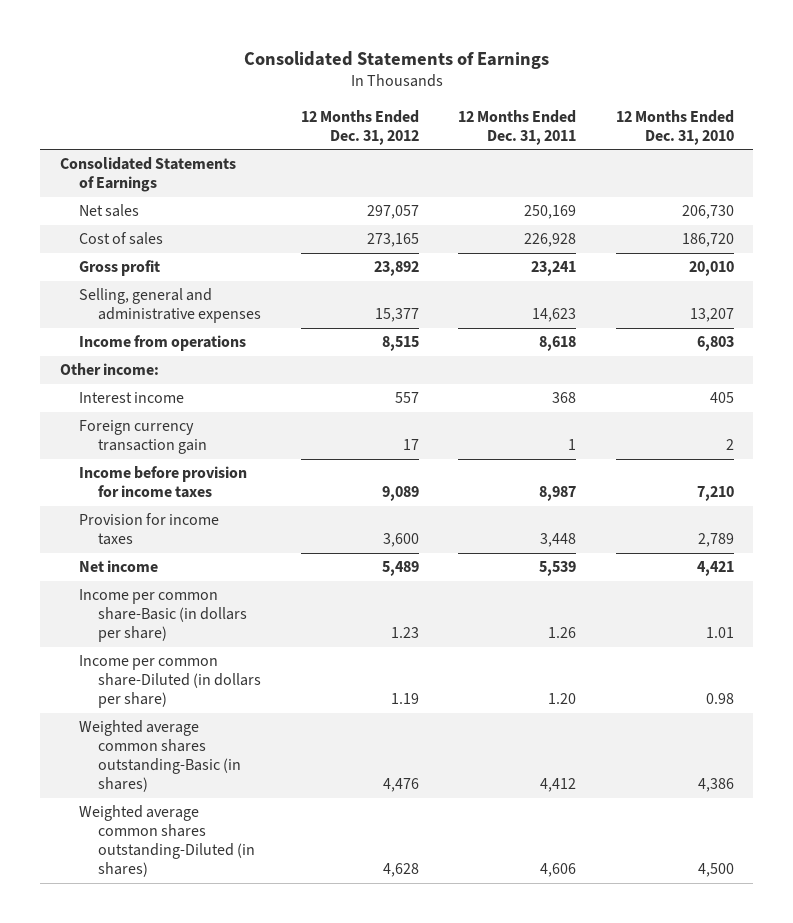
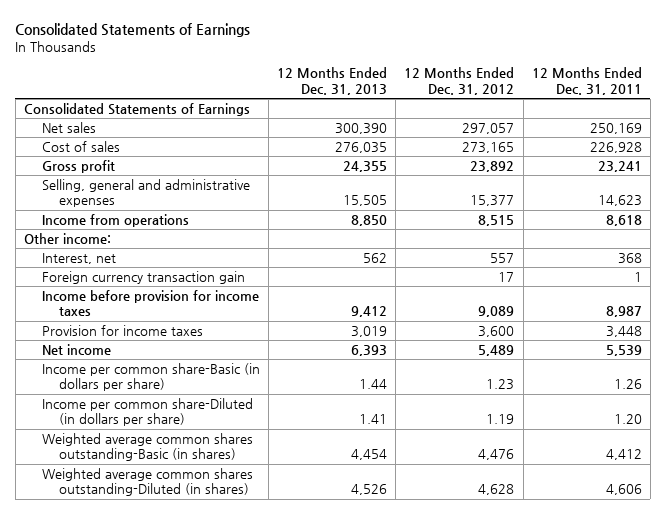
[615,109,734,145] 12 Months Ended Dec. 31, 2010 -> none
none -> [276,67,387,95] 12 Months Ended Dec. 31, 2013
[78,392,184,404] Interest income -> [41,252,116,264] Interest, net

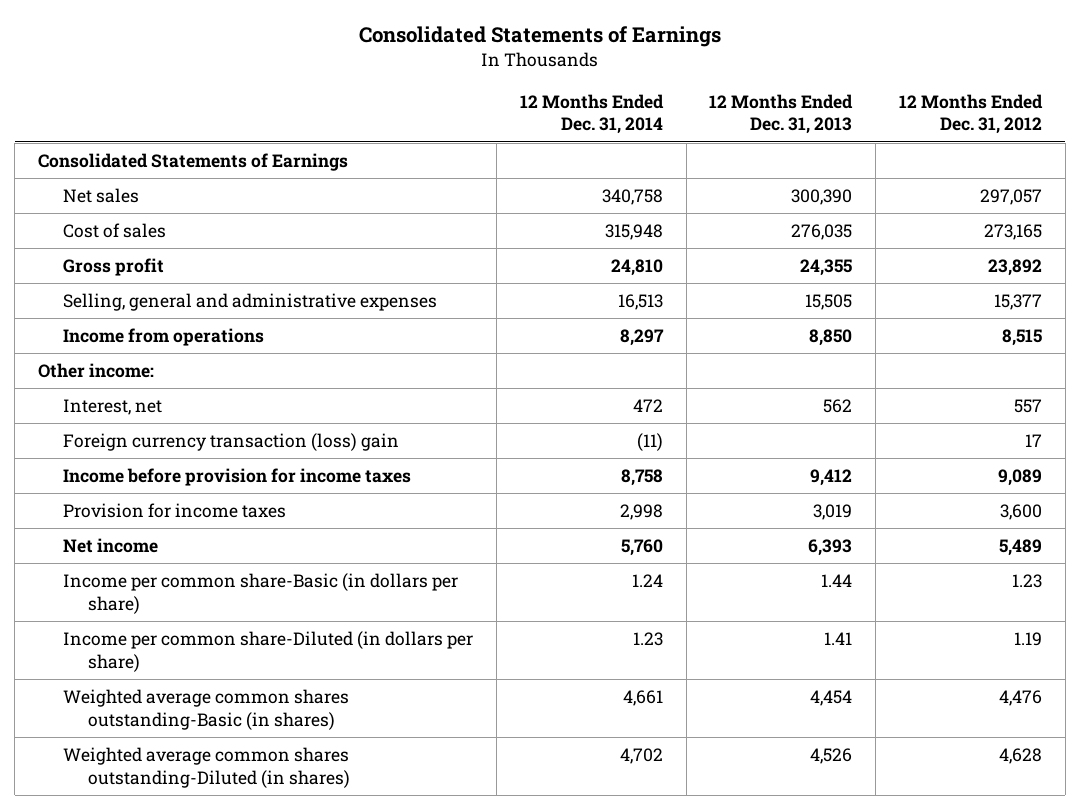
[531,67,642,95] 12 Months Ended Dec. 31, 2011 -> none
none -> [519,93,664,135] 12 Months Ended Dec. 31, 2014
[41,270,245,284] Foreign currency transaction gain -> [63,433,400,452] Foreign currency transaction (loss) gain

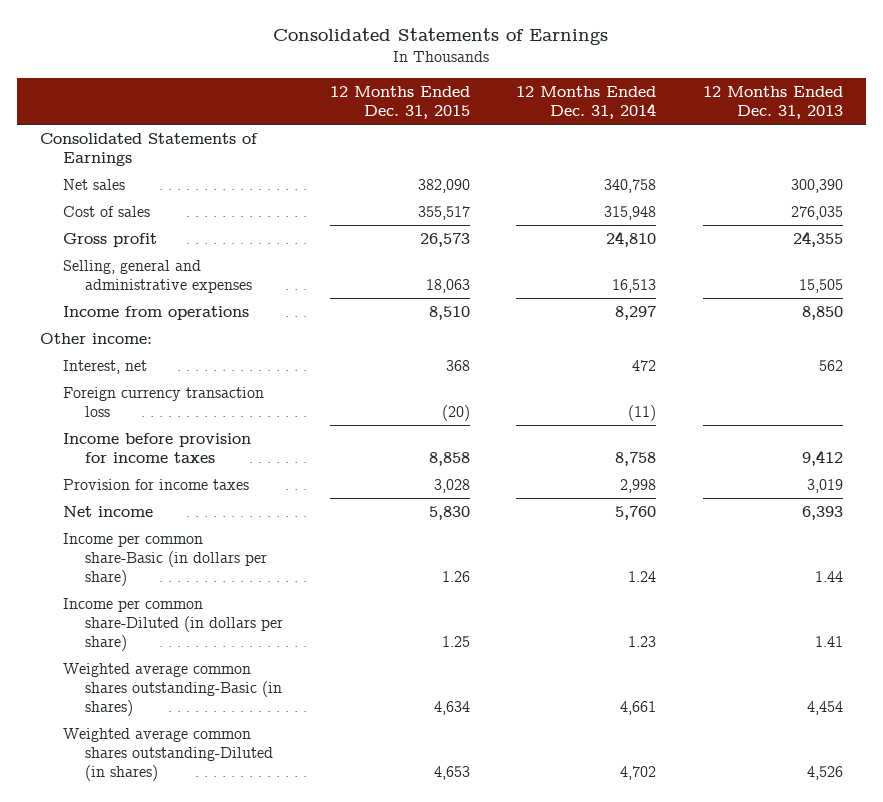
[898,93,1043,135] 12 Months Ended Dec. 31, 2012 -> none
none -> [329,86,470,120] 12 Months Ended Dec. 31, 2015
[63,433,400,452] Foreign currency transaction (loss) gain -> [62,387,264,418] Foreign currency transaction loss

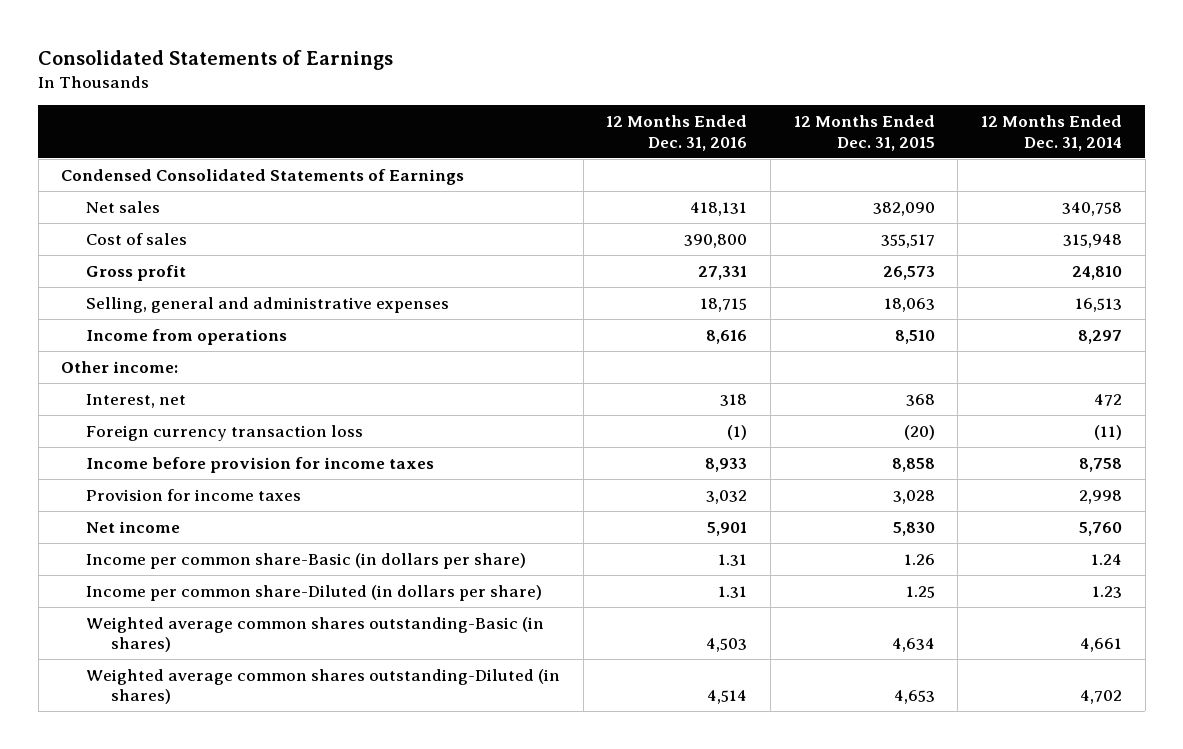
[702,86,843,120] 12 Months Ended Dec. 31, 2013 -> none
none -> [606,115,748,151] 12 Months Ended Dec. 31, 2016
[40,133,259,167] Consolidated Statements of Earnings -> [61,168,465,185] Condensed Consolidated Statements of Earnings

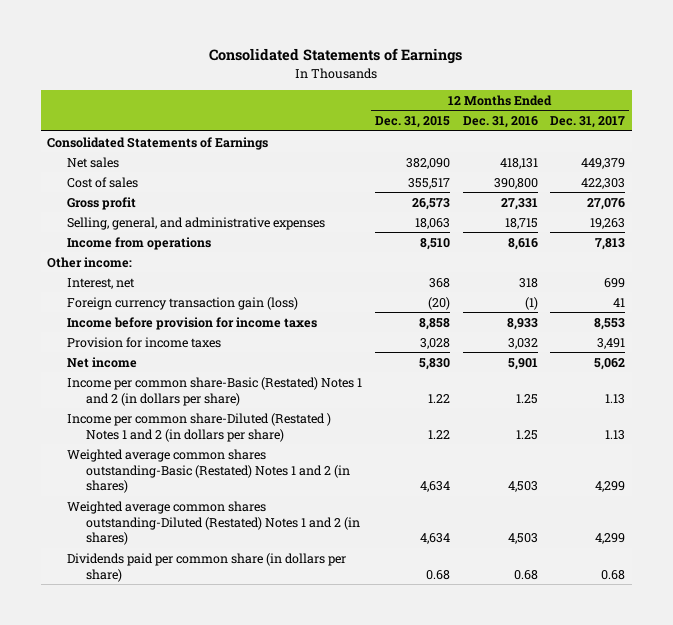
[980,115,1122,151] 12 Months Ended Dec. 31, 2014 -> none
none -> [550,116,626,129] Dec. 31, 2017
[61,168,465,185] Condensed Consolidated Statements of Earnings -> [47,136,269,150] Consolidated Statements of Earnings
[85,296,449,313] Selling, general and administrative expenses -> [66,216,325,230] Selling, general, and administrative expenses
[85,424,363,441] Foreign currency transaction loss -> [66,296,298,310] Foreign currency transaction gain (loss)
[85,552,526,569] Income per common share-Basic (in dollars per share) -> [66,376,362,406] Income per common share-Basic (Restated) Notes 1 and 2 (in dollars per share)
[718,553,748,566] 1.31 -> [515,393,538,404] 1.25
[903,553,935,565] 1.26 -> [427,393,450,403] 1.22
[85,584,542,601] Income per common share-Diluted (in dollars per share) -> [66,412,331,442] Income per common share-Diluted (Restated ) Notes 1 and 2 (in dollars per share)
[718,585,748,598] 1.31 -> [515,429,538,440] 1.25
[905,585,935,598] 1.25 -> [427,429,450,439] 1.22
[85,616,544,653] Weighted average common shares outstanding-Basic (in shares) -> [66,448,351,494] Weighted average common shares outstanding-Basic (Restated) Notes 1 and 2 (in shares)
[85,668,560,705] Weighted average common shares outstanding-Diluted (in shares) -> [66,500,361,546] Weighted average common shares outstanding-Diluted (Restated) Notes 1 and 2 (in shares)
[707,690,748,705] 4,514 -> [507,533,538,545] 4,503
[893,690,935,705] 4,653 -> [419,533,450,545] 4,634
none -> [66,552,346,582] Dividends paid per common share (in dollars per share)

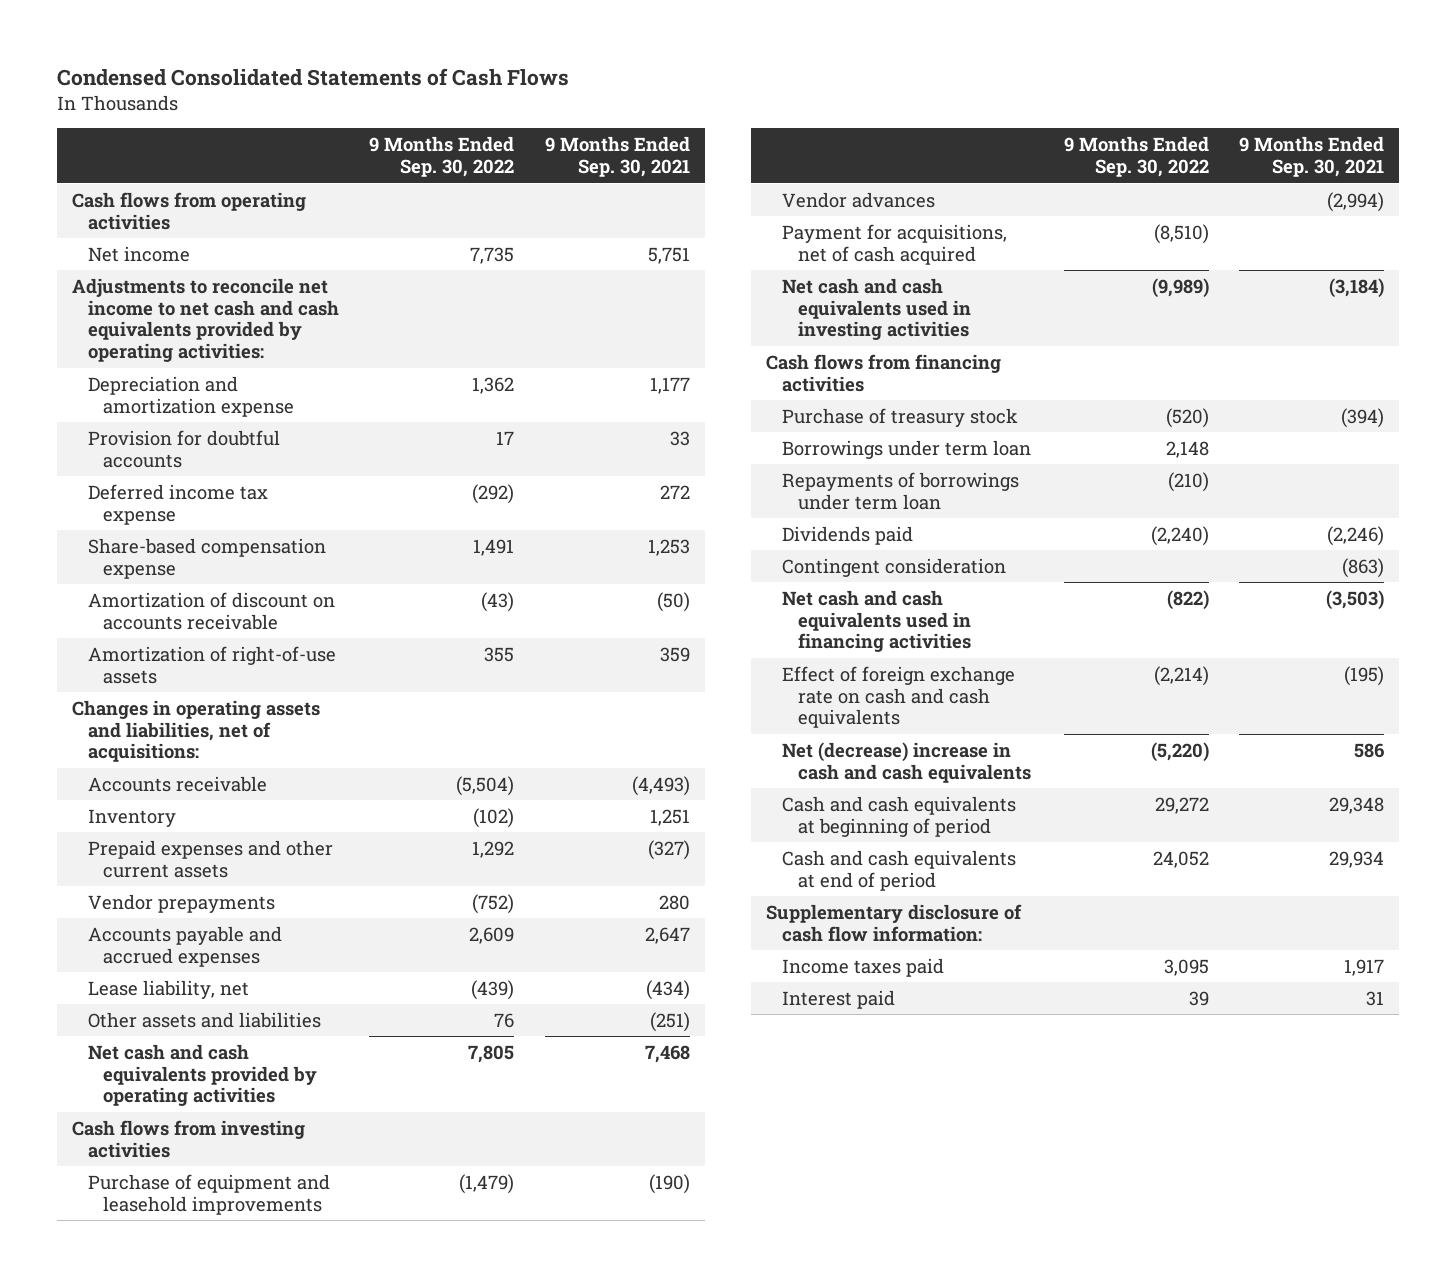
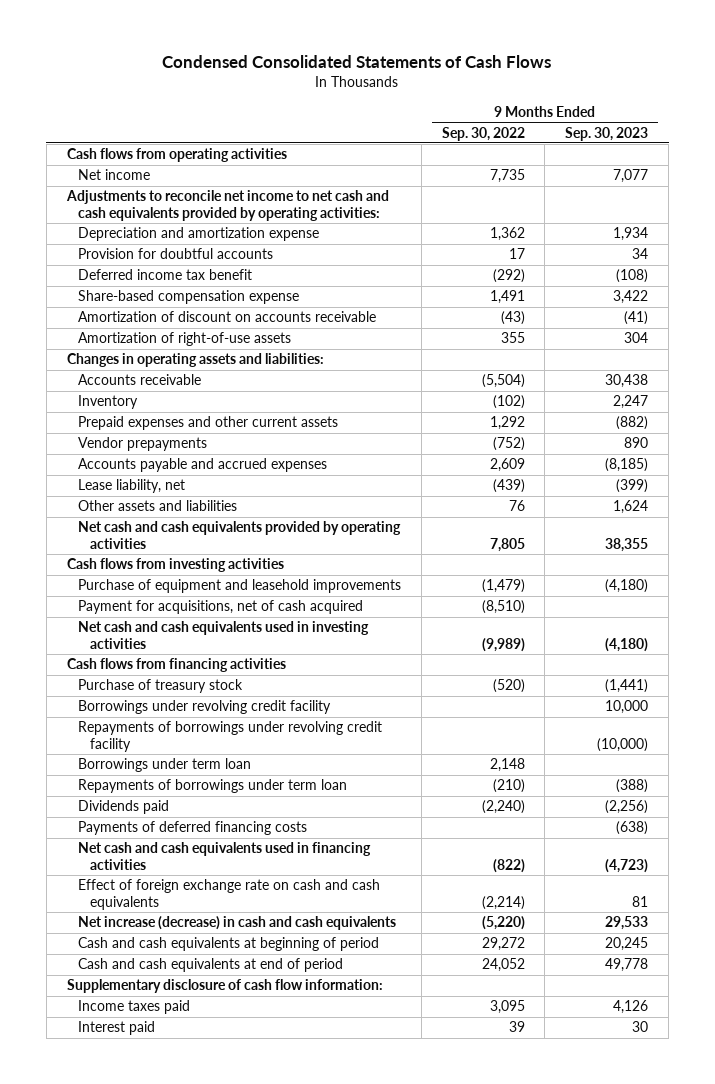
[544,136,690,178] 9 Months Ended Sep. 30, 2021 -> none
none -> [565,126,649,141] Sep. 30, 2023
[87,483,268,525] Deferred income tax expense -> [78,269,253,281] Deferred income tax benefit
[71,699,320,763] Changes in operating assets and liabilities, net of acquisitions: -> [66,353,324,368] Changes in operating assets and liabilities:
[782,191,936,208] Vendor advances -> none
none -> [78,700,332,715] Borrowings under revolving credit facility
none -> [78,721,383,752] Repayments of borrowings under revolving credit facility
[782,557,1007,577] Contingent consideration -> none
none -> [78,821,308,836] Payments of deferred financing costs
[782,741,1031,783] Net (decrease) increase in cash and cash equivalents -> [78,916,397,931] Net increase (decrease) in cash and cash equivalents

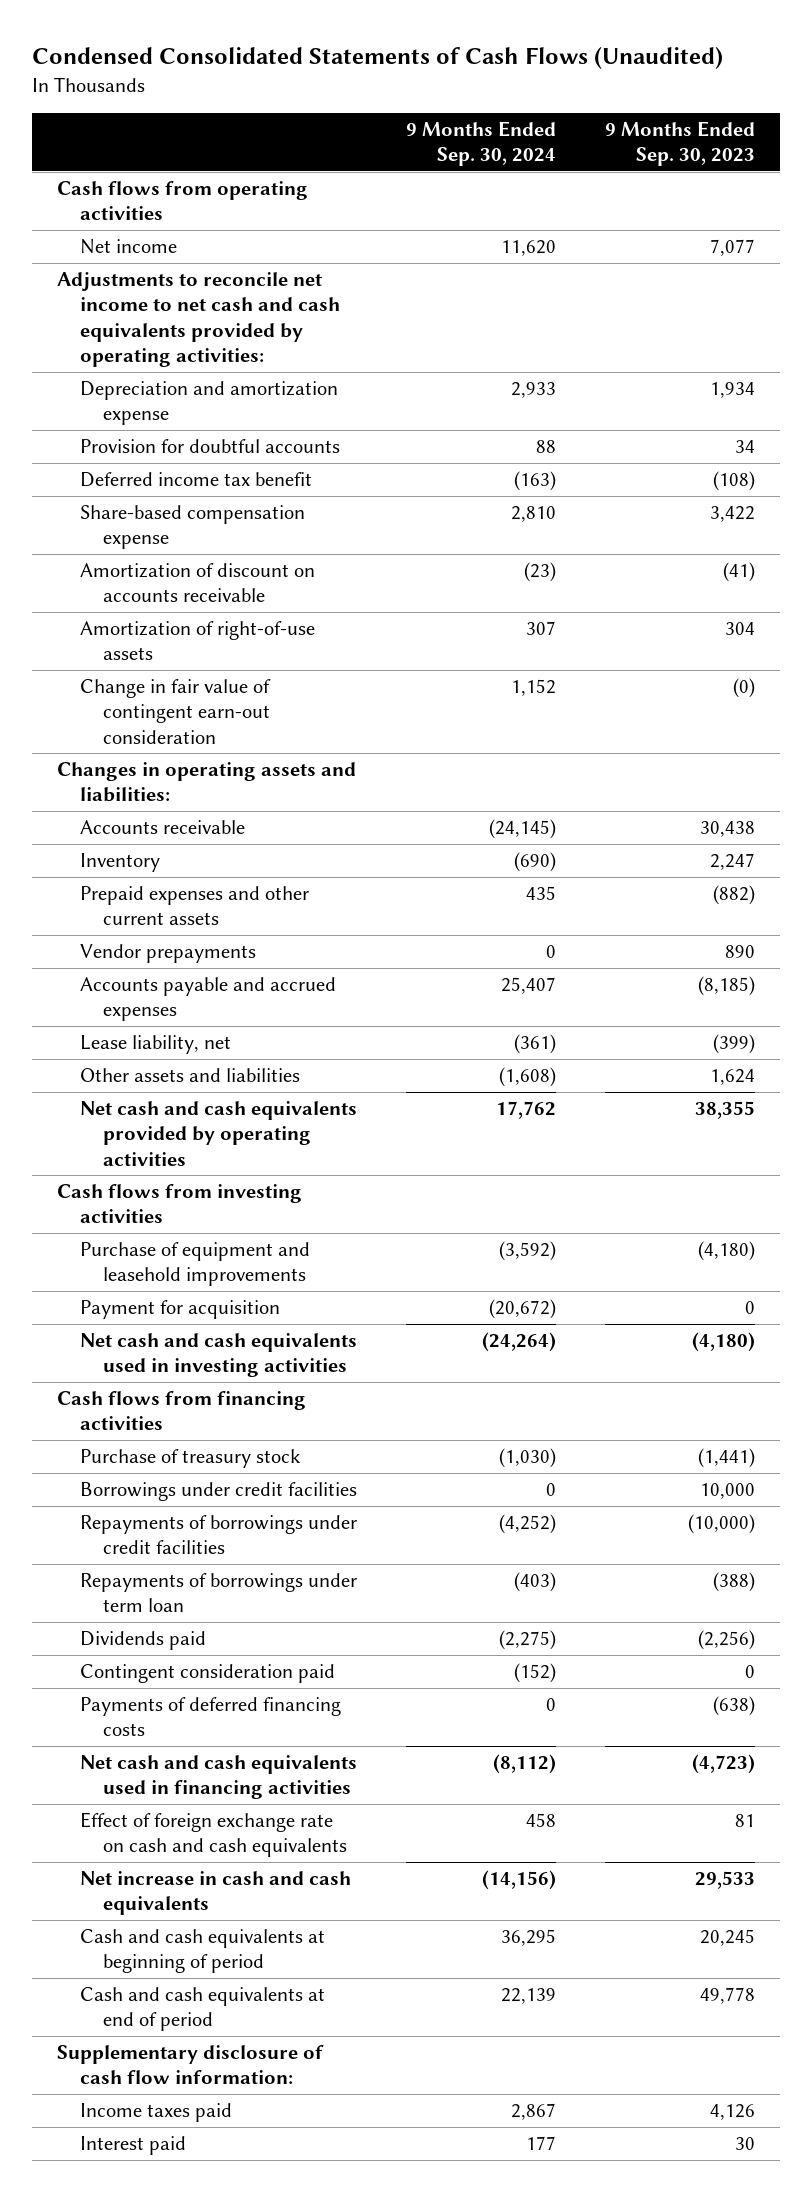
[162,55,552,69] Condensed Consolidated Statements of Cash Flows -> [32,47,724,70] Condensed Consolidated Statements of Cash Flows (Unaudited)
[441,126,525,141] Sep. 30, 2022 -> none
none -> [405,120,556,167] 9 Months Ended Sep. 30, 2024
none -> [79,679,271,744] Change in fair value of contingent earn-out consideration
[78,600,364,615] Payment for acquisitions, net of cash acquired -> none
none -> [79,1300,280,1320] Payment for acquisition
[78,758,252,773] Borrowings under term loan -> none
[78,700,332,715] Borrowings under revolving credit facility -> [79,1482,357,1502] Borrowings under credit facilities
[78,721,383,752] Repayments of borrowings under revolving credit facility -> [79,1515,357,1555] Repayments of borrowings under credit facilities
none -> [79,1664,335,1684] Contingent consideration paid
[78,916,397,931] Net increase (decrease) in cash and cash equivalents -> [79,1871,351,1916] Net increase in cash and cash equivalents

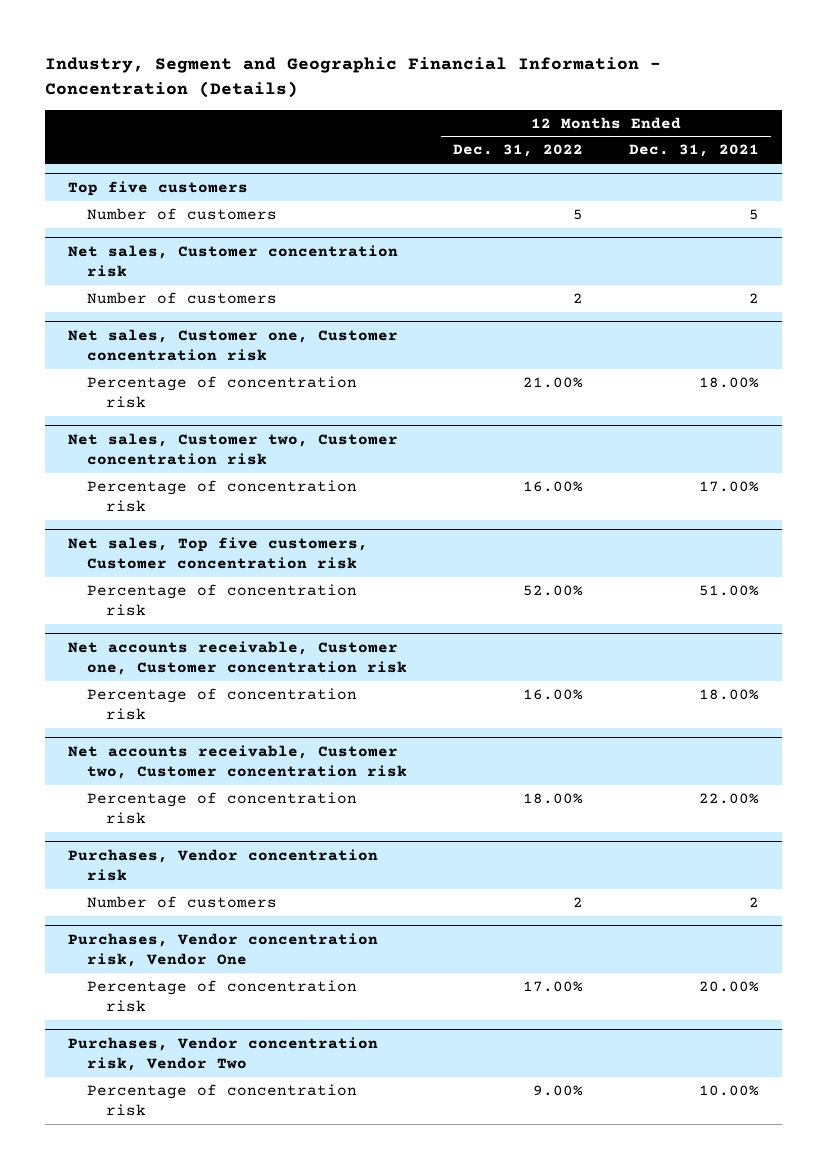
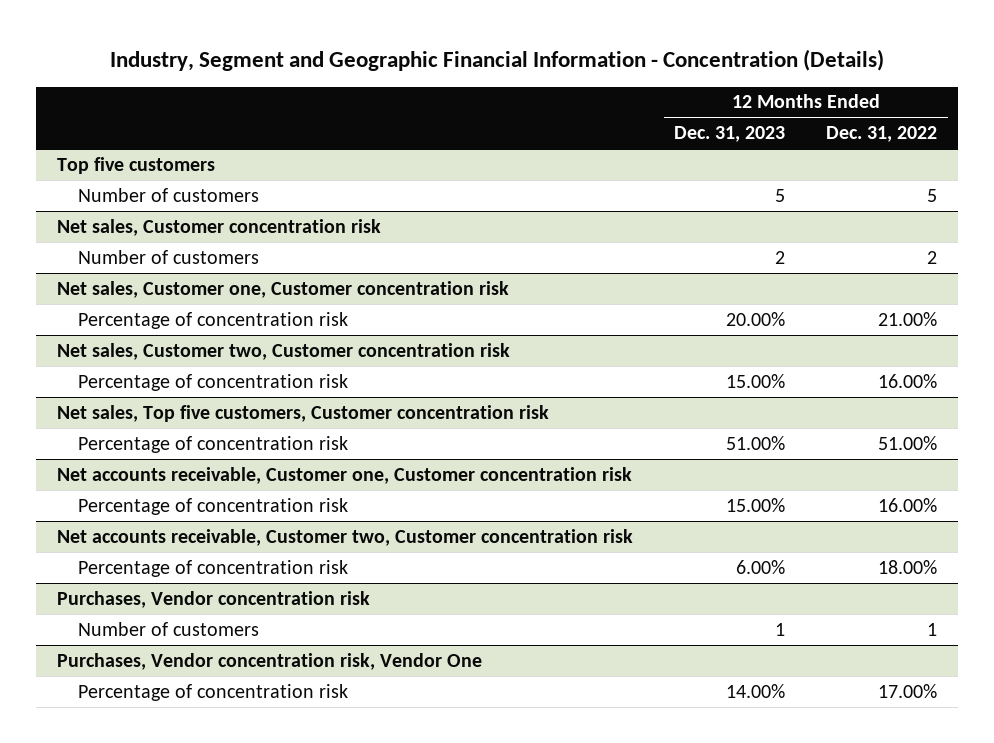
[628,144,759,158] Dec. 31, 2021 -> none
none -> [674,126,786,143] Dec. 31, 2023
[522,584,583,596] 52.00% -> [878,435,938,450] 51.00%
[572,896,583,907] 2 -> [927,622,938,636] 1
[67,1036,378,1071] Purchases, Vendor concentration risk, Vendor Two -> none
[86,1083,357,1116] Percentage of concentration risk -> none

